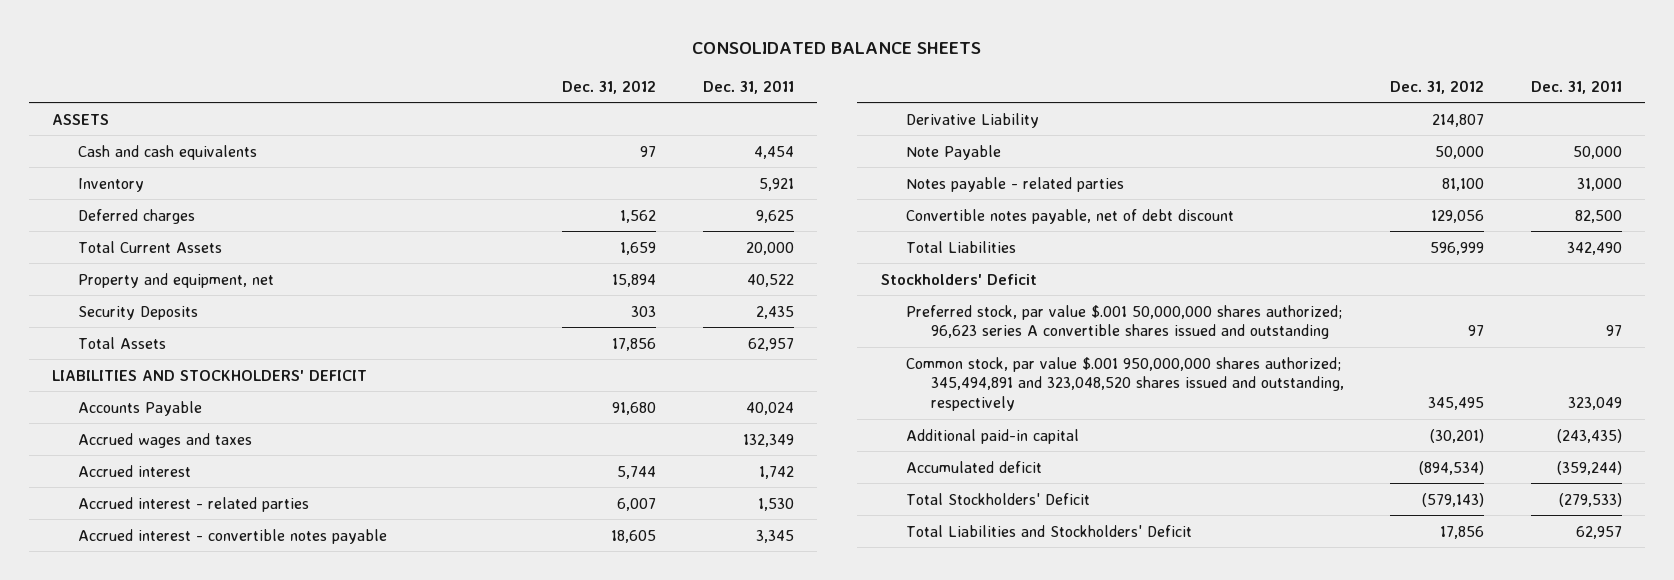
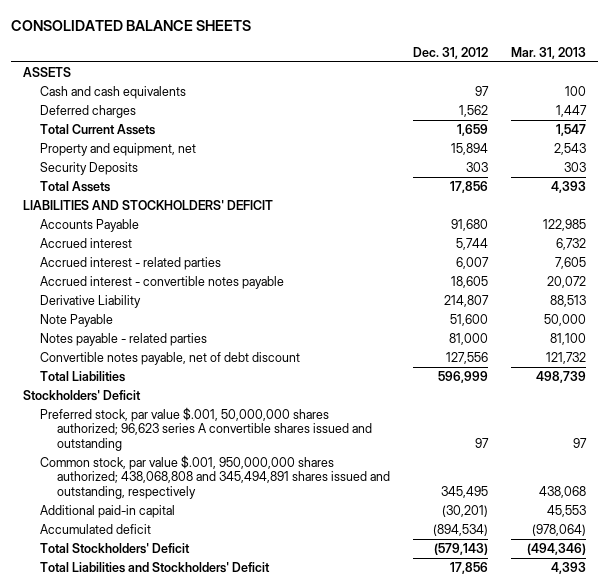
[702,79,794,94] Dec. 31, 2011 -> none
none -> [510,47,586,60] Mar. 31, 2013
[77,177,144,192] Inventory -> none
[77,432,252,448] Accrued wages and taxes -> none
[1435,145,1485,159] 50,000 -> [449,313,488,326] 51,600
[1442,177,1485,191] 81,100 -> [448,332,488,345] 81,000
[1431,209,1485,223] 129,056 -> [445,351,488,364] 127,556
[905,304,1342,340] Preferred stock, par value $.001 50,000,000 shares authorized; 96,623 series A convertible shares issued and outstanding -> [39,406,372,451] Preferred stock, par value $.001, 50,000,000 shares authorized; 96,623 series A convertible shares issued and outstanding
[905,356,1344,412] Common stock, par value $.001 950,000,000 shares authorized; 345,494,891 and 323,048,520 shares issued and outstanding, respectively -> [39,454,390,499] Common stock, par value $.001, 950,000,000 shares authorized; 438,068,808 and 345,494,891 shares issued and outstanding, respectively

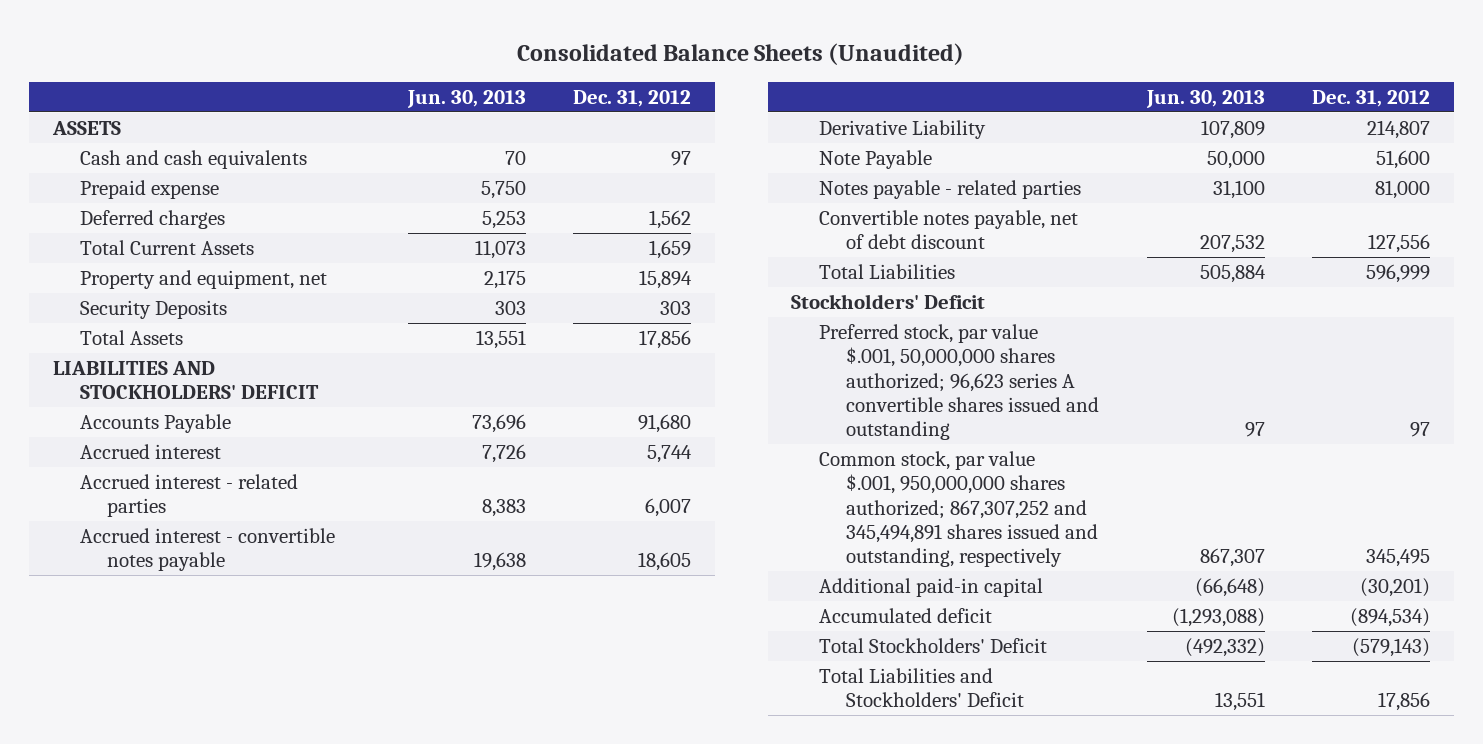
[11,19,252,31] CONSOLIDATED BALANCE SHEETS -> [517,43,965,66] Consolidated Balance Sheets (Unaudited)
[510,47,586,60] Mar. 31, 2013 -> none
none -> [406,90,526,109] Jun. 30, 2013
none -> [80,179,220,199] Prepaid expense
[39,454,390,499] Common stock, par value $.001, 950,000,000 shares authorized; 438,068,808 and 345,494,891 shares issued and outstanding, respectively -> [818,450,1099,568] Common stock, par value $.001, 950,000,000 shares authorized; 867,307,252 and 345,494,891 shares issued and outstanding, respectively

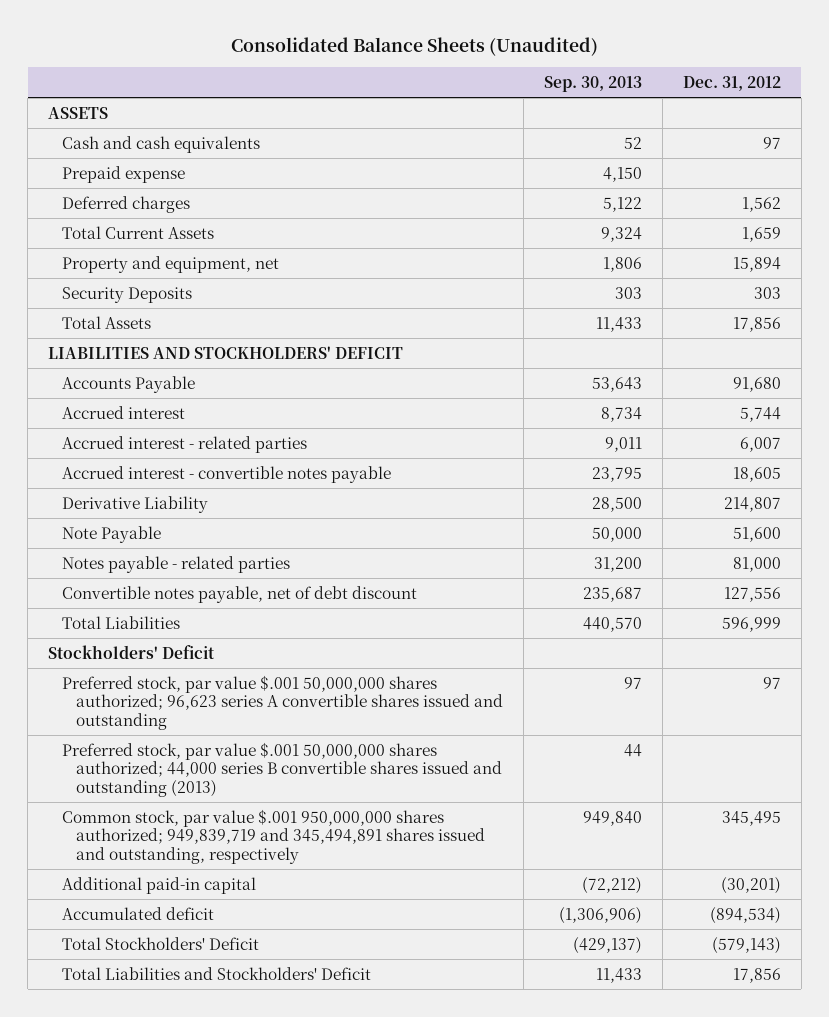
[406,90,526,109] Jun. 30, 2013 -> none
none -> [543,75,642,92] Sep. 30, 2013
[818,323,1100,441] Preferred stock, par value $.001, 50,000,000 shares authorized; 96,623 series A convertible shares issued and outstanding -> [62,674,503,730] Preferred stock, par value $.001 50,000,000 shares authorized; 96,623 series A convertible shares issued and outstanding
none -> [62,741,502,797] Preferred stock, par value $.001 50,000,000 shares authorized; 44,000 series B convertible shares issued and outstanding (2013)
[818,450,1099,568] Common stock, par value $.001, 950,000,000 shares authorized; 867,307,252 and 345,494,891 shares issued and outstanding, respectively -> [62,808,485,864] Common stock, par value $.001 950,000,000 shares authorized; 949,839,719 and 345,494,891 shares issued and outstanding, respectively

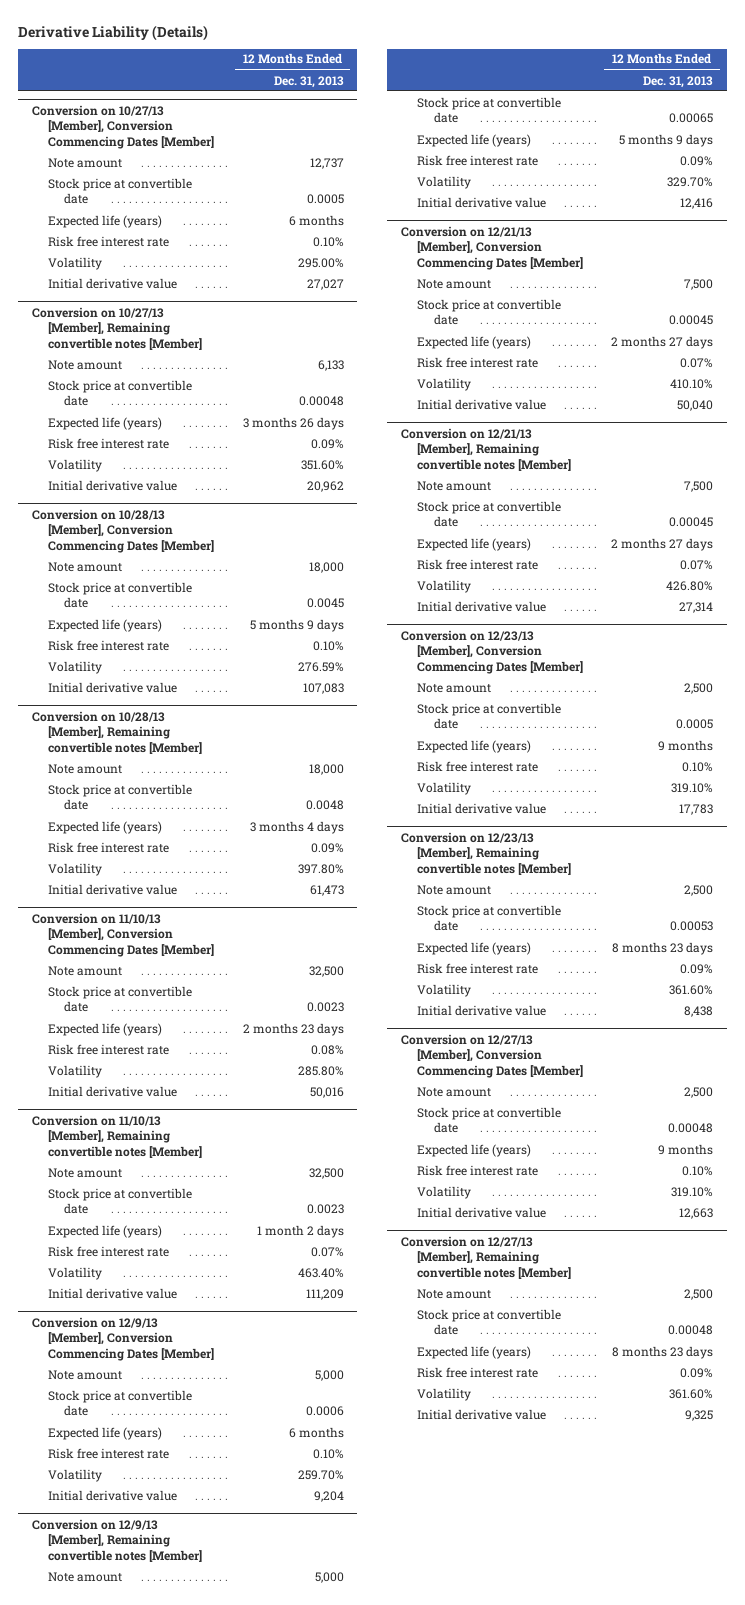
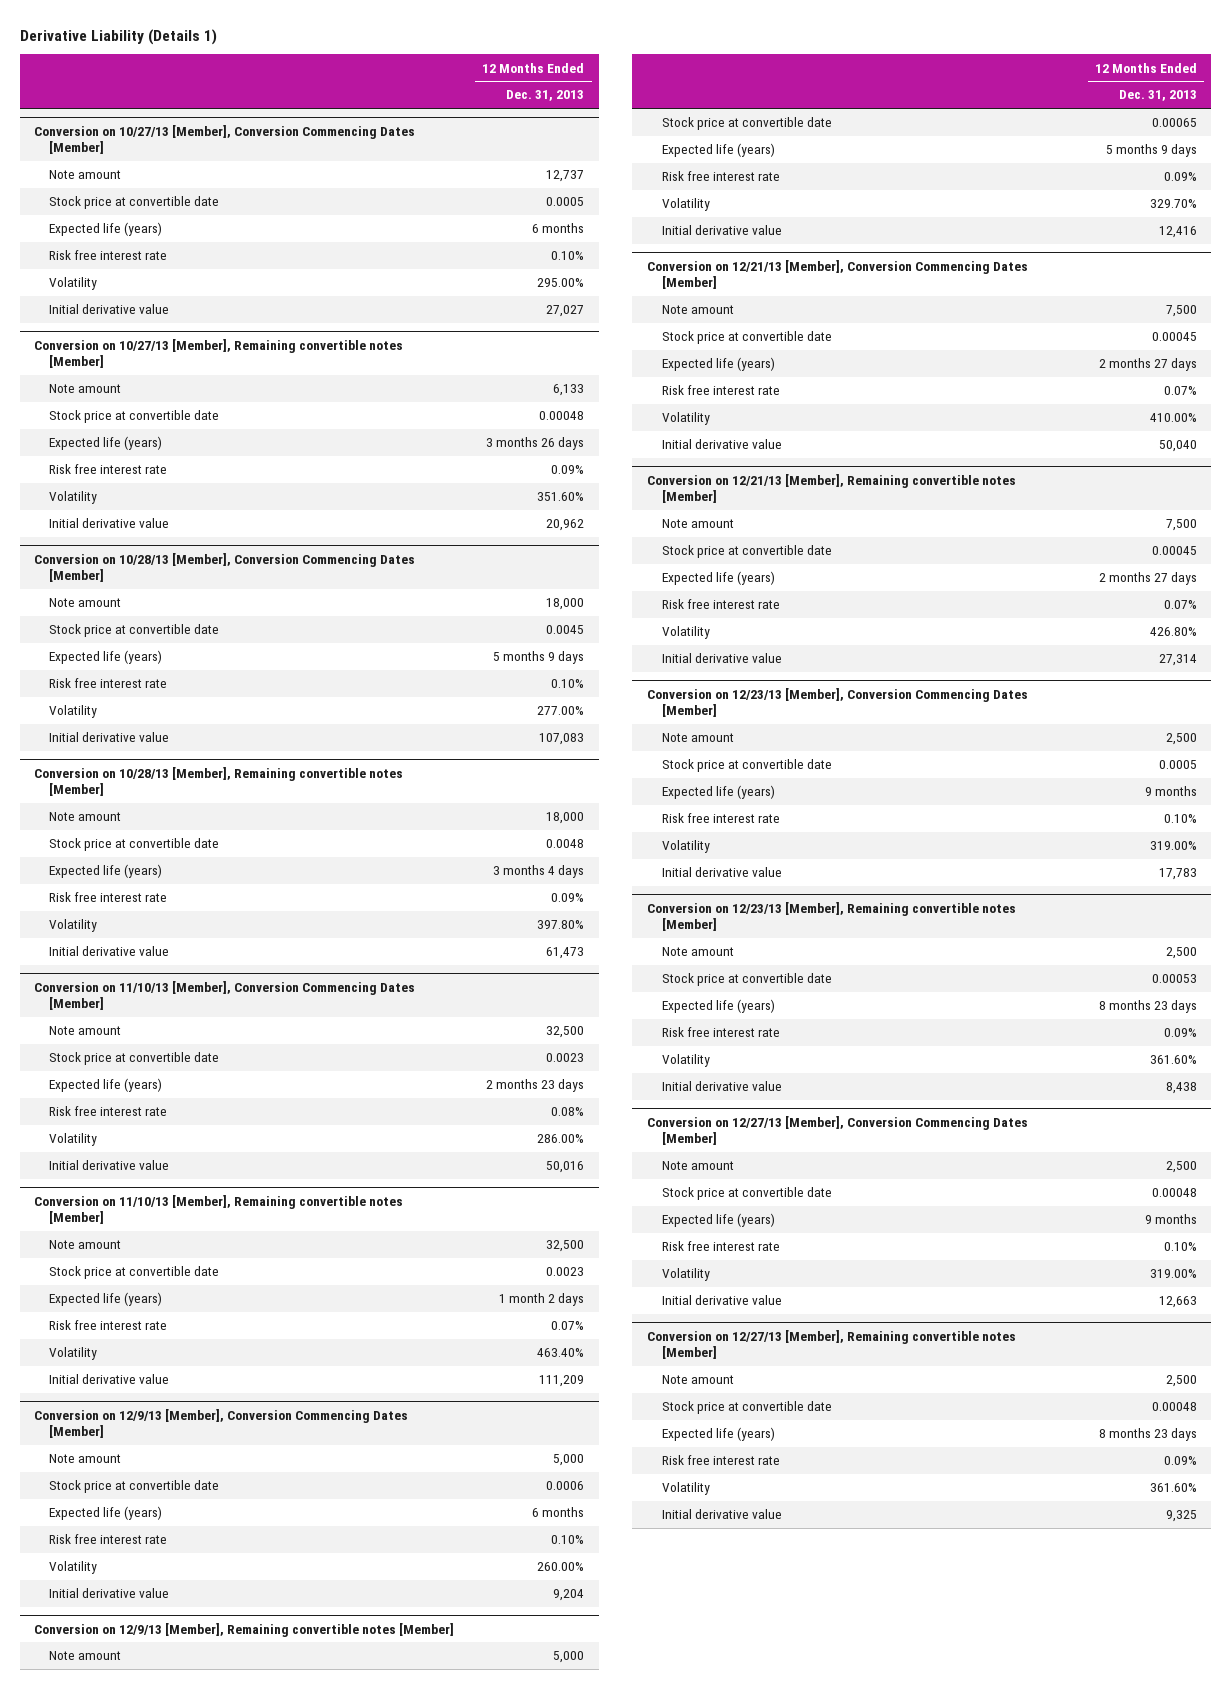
[17,24,208,41] Derivative Liability (Details) -> [19,28,217,45] Derivative Liability (Details 1)
[297,661,344,672] 276.59% -> [537,706,585,716] 277.00%
[297,1065,344,1076] 285.80% -> [537,1134,585,1144] 286.00%
[297,1469,344,1480] 259.70% -> [537,1562,585,1572] 260.00%
[670,378,714,389] 410.10% -> [1149,413,1197,423] 410.00%
[671,782,714,793] 319.10% -> [1149,841,1197,851] 319.00%
[671,1186,714,1197] 319.10% -> [1149,1269,1197,1279] 319.00%

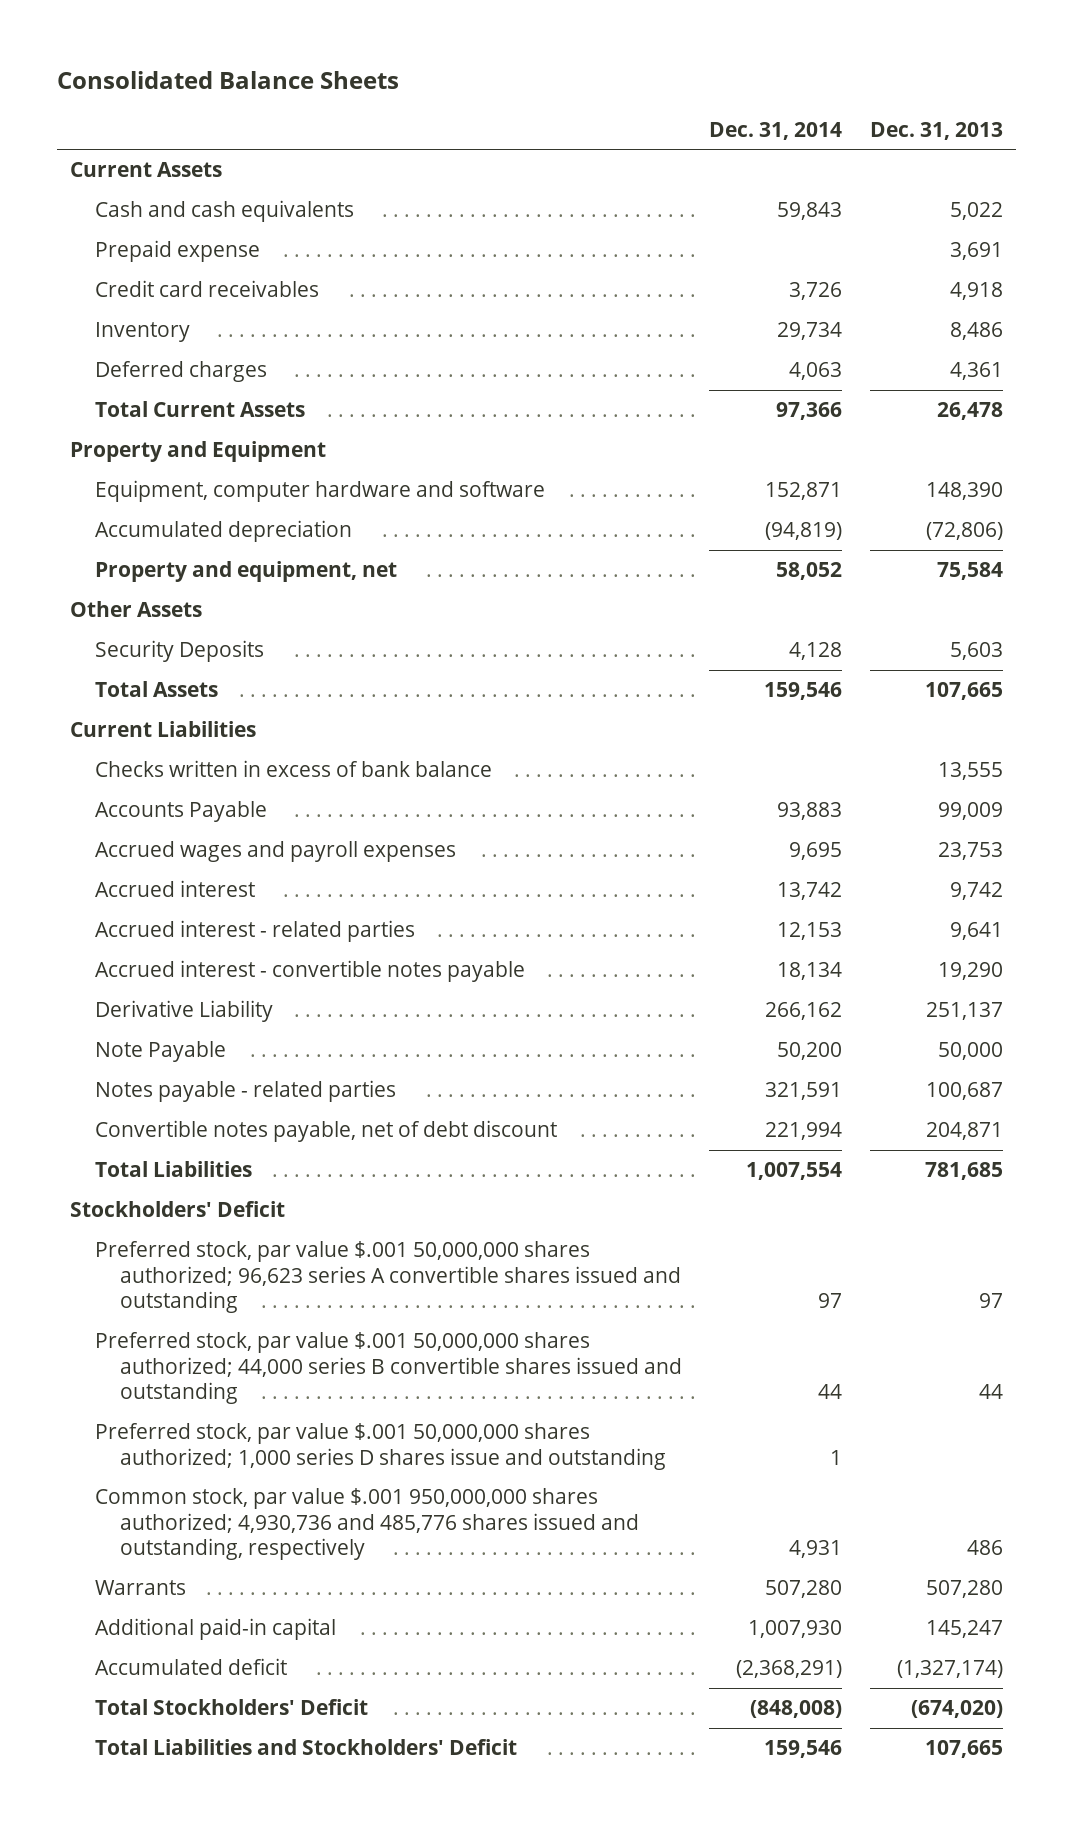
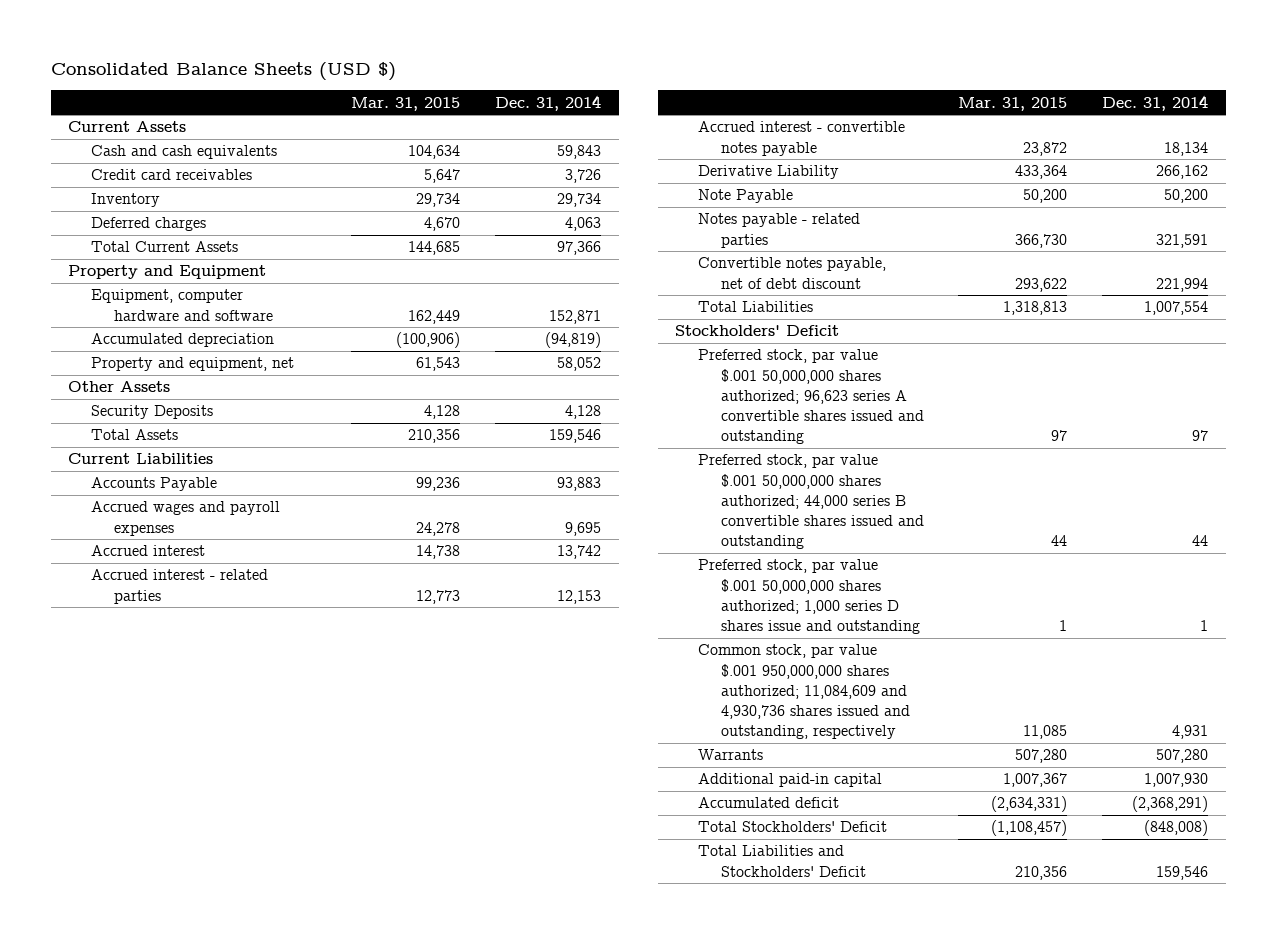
[56,71,399,90] Consolidated Balance Sheets -> [50,61,396,81] Consolidated Balance Sheets (USD $)
[869,122,1003,141] Dec. 31, 2013 -> none
none -> [351,96,461,111] Mar. 31, 2015
[95,240,261,263] Prepaid expense -> none
[95,760,493,778] Checks written in excess of bank balance -> none
[95,1488,640,1561] Common stock, par value $.001 950,000,000 shares authorized; 4,930,736 and 485,776 shares issued and outstanding, respectively -> [697,644,910,740] Common stock, par value $.001 950,000,000 shares authorized; 11,084,609 and 4,930,736 shares issued and outstanding, respectively

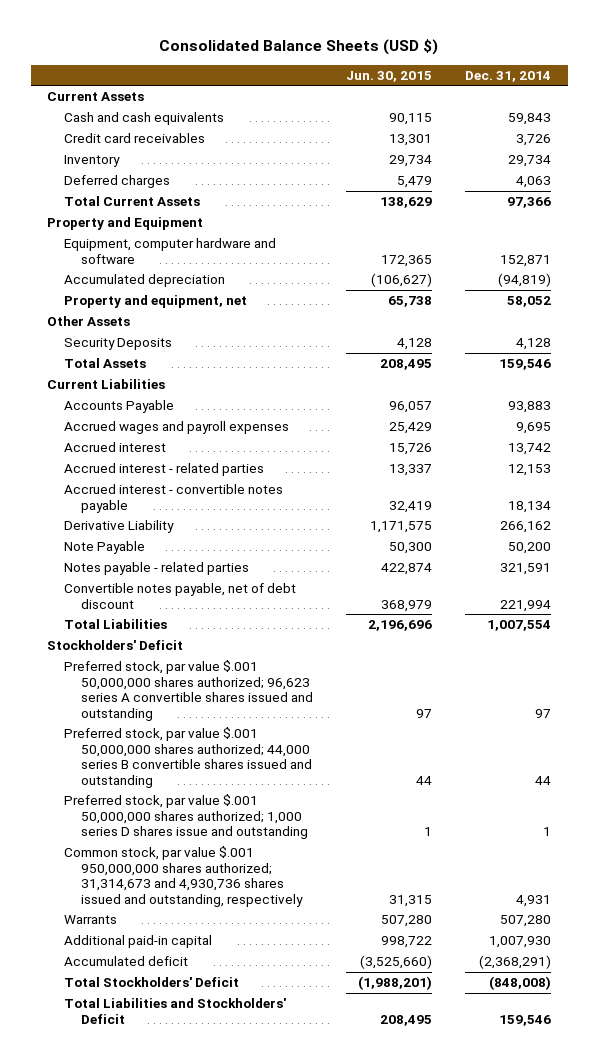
[351,96,461,111] Mar. 31, 2015 -> none
none -> [346,70,433,82] Jun. 30, 2015
[697,644,910,740] Common stock, par value $.001 950,000,000 shares authorized; 11,084,609 and 4,930,736 shares issued and outstanding, respectively -> [64,846,304,907] Common stock, par value $.001 950,000,000 shares authorized; 31,314,673 and 4,930,736 shares issued and outstanding, respectively

